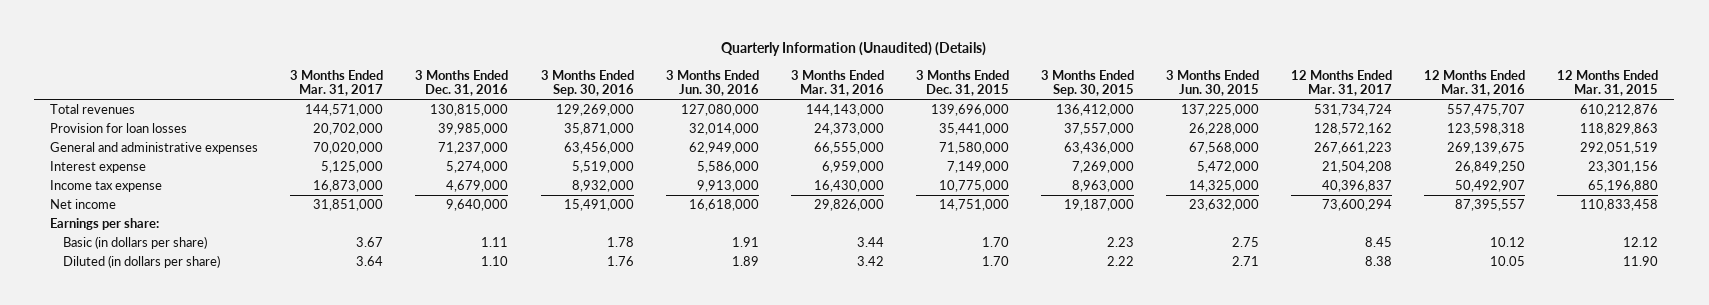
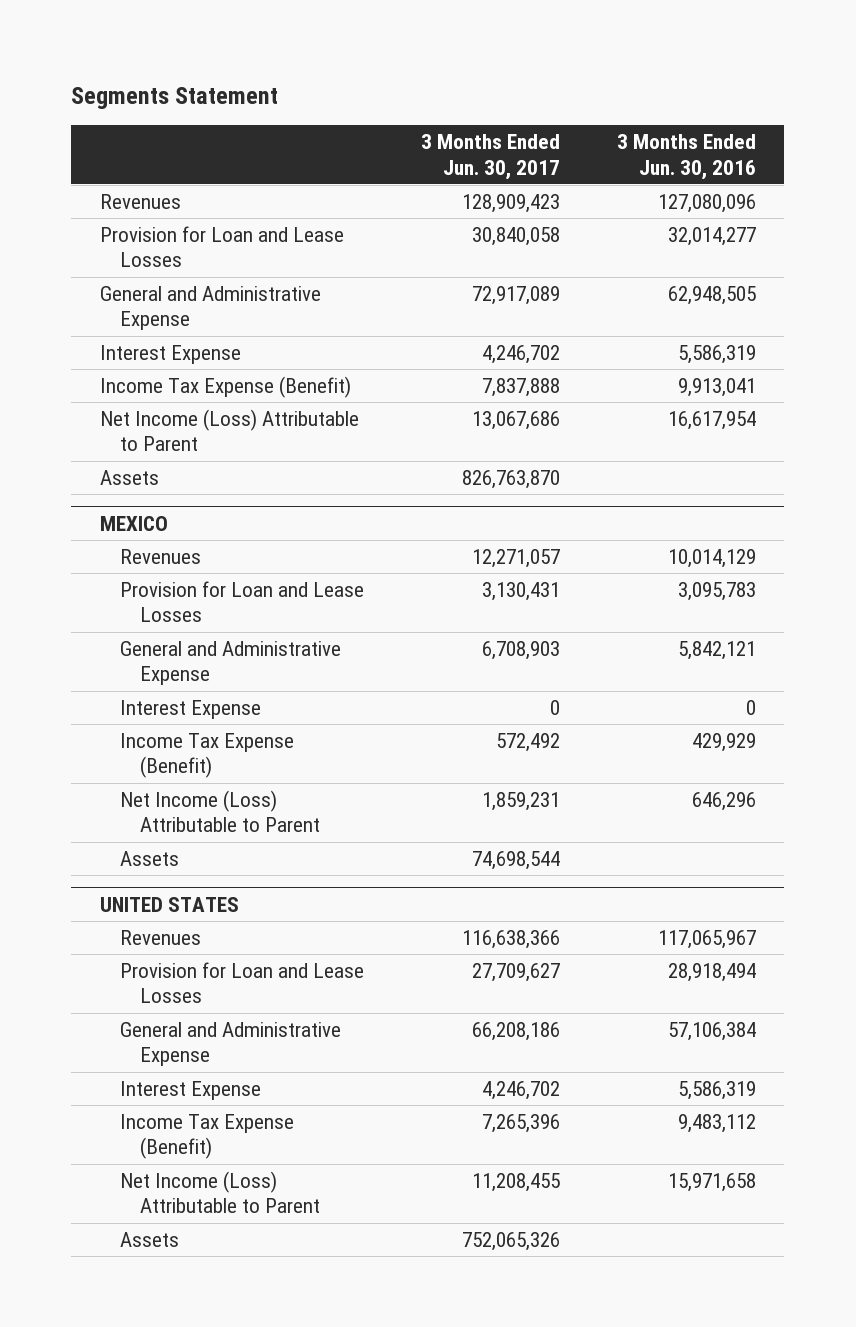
[721,42,987,57] Quarterly Information (Unaudited) (Details) -> [71,86,279,109] Segments Statement
[290,69,384,97] 3 Months Ended Mar. 31, 2017 -> none
[415,69,509,97] 3 Months Ended Dec. 31, 2016 -> none
[540,69,634,97] 3 Months Ended Sep. 30, 2016 -> none
[790,69,884,97] 3 Months Ended Mar. 31, 2016 -> none
[915,69,1009,97] 3 Months Ended Dec. 31, 2015 -> none
[1040,69,1134,97] 3 Months Ended Sep. 30, 2015 -> none
[1165,69,1259,97] 3 Months Ended Jun. 30, 2015 -> none
[1291,69,1393,97] 12 Months Ended Mar. 31, 2017 -> none
[1424,69,1526,97] 12 Months Ended Mar. 31, 2016 -> none
[1557,69,1659,97] 12 Months Ended Mar. 31, 2015 -> none
none -> [420,134,560,180] 3 Months Ended Jun. 30, 2017
[50,217,160,230] Earnings per share: -> none
[62,235,207,249] Basic (in dollars per share) -> none
[62,254,220,268] Diluted (in dollars per share) -> none
[50,103,136,114] Total revenues -> [99,194,181,210] Revenues
[680,103,759,116] 127,080,000 -> [657,194,756,214] 127,080,096
[50,122,188,133] Provision for loan losses -> [99,226,344,268] Provision for Loan and Lease Losses
[688,122,759,135] 32,014,000 -> [667,227,756,247] 32,014,277
[50,141,259,154] General and administrative expenses -> [99,286,321,331] General and Administrative Expense
[688,141,759,154] 62,949,000 -> [667,286,756,306] 62,948,505
[50,160,147,173] Interest expense -> [99,345,241,365] Interest Expense
[696,160,759,173] 5,586,000 -> [677,345,756,365] 5,586,319
[50,179,163,192] Income tax expense -> [99,376,351,399] Income Tax Expense (Benefit)
[696,179,759,192] 9,913,000 -> [677,378,756,398] 9,913,041
[50,198,117,209] Net income -> [99,409,359,452] Net Income (Loss) Attributable to Parent
[688,198,759,211] 16,618,000 -> [667,411,756,431] 16,617,954
none -> [99,470,159,486] Assets
none -> [99,515,168,531] MEXICO
none -> [119,549,201,565] Revenues
none -> [119,581,364,623] Provision for Loan and Lease Losses
none -> [119,641,341,686] General and Administrative Expense
none -> [119,700,261,720] Interest Expense
none -> [119,733,294,779] Income Tax Expense (Benefit)
none -> [119,790,320,833] Net Income (Loss) Attributable to Parent
none -> [119,851,179,867] Assets
none -> [99,896,239,912] UNITED STATES
none -> [119,930,201,946] Revenues
none -> [119,962,364,1004] Provision for Loan and Lease Losses
none -> [119,1022,341,1067] General and Administrative Expense
none -> [119,1081,261,1101] Interest Expense
none -> [119,1114,294,1160] Income Tax Expense (Benefit)
none -> [119,1171,320,1214] Net Income (Loss) Attributable to Parent
none -> [119,1232,179,1248] Assets

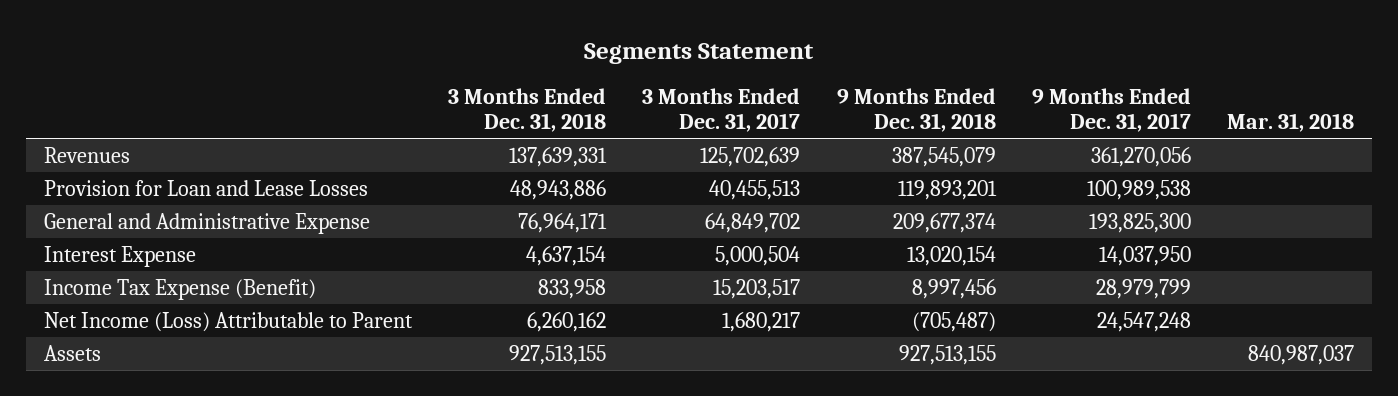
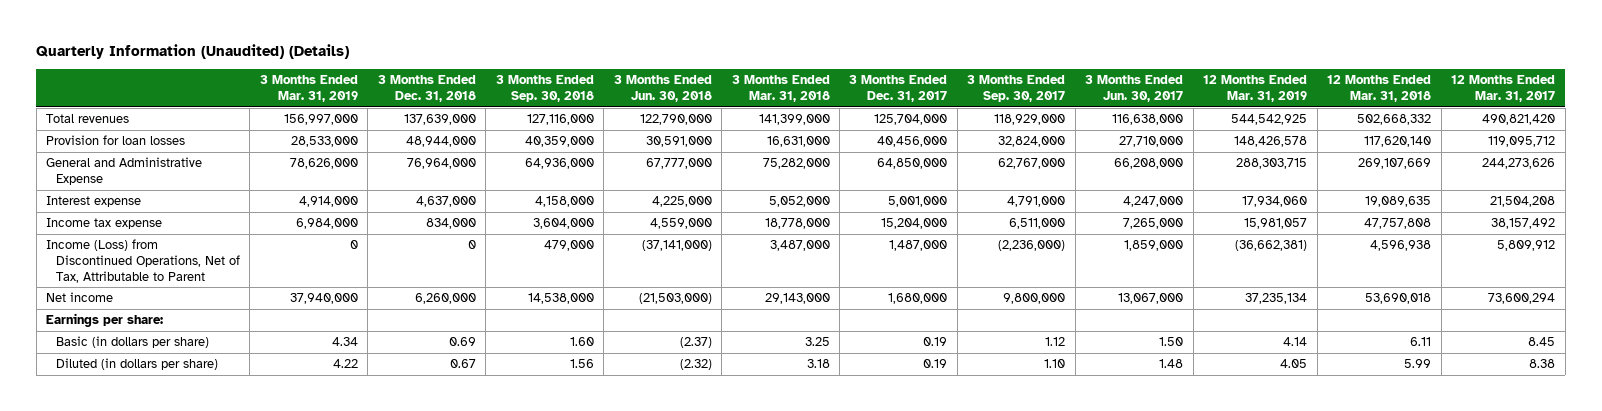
[583,42,814,64] Segments Statement -> [36,44,350,60] Quarterly Information (Unaudited) (Details)
[836,87,996,133] 9 Months Ended Dec. 31, 2018 -> none
[1031,87,1191,133] 9 Months Ended Dec. 31, 2017 -> none
[1227,113,1355,133] Mar. 31, 2018 -> none
none -> [259,75,358,102] 3 Months Ended Mar. 31, 2019
none -> [495,75,594,102] 3 Months Ended Sep. 30, 2018
none -> [613,75,712,102] 3 Months Ended Jun. 30, 2018
none -> [731,75,830,102] 3 Months Ended Mar. 31, 2018
none -> [967,75,1066,102] 3 Months Ended Sep. 30, 2017
none -> [1085,75,1184,102] 3 Months Ended Jun. 30, 2017
none -> [1203,75,1308,102] 12 Months Ended Mar. 31, 2019
none -> [1327,75,1432,102] 12 Months Ended Mar. 31, 2018
none -> [1451,75,1556,102] 12 Months Ended Mar. 31, 2017
[43,344,101,361] Assets -> none
[43,146,130,163] Revenues -> [46,114,130,124] Total revenues
[508,146,607,167] 137,639,331 -> [403,114,476,126] 137,639,000
[700,146,801,167] 125,702,639 -> [874,114,948,126] 125,704,000
[43,179,368,196] Provision for Loan and Lease Losses -> [46,135,186,146] Provision for loan losses
[509,179,606,200] 48,943,886 -> [405,136,476,148] 48,944,000
[709,179,801,200] 40,455,513 -> [877,136,948,148] 40,456,000
[517,212,607,233] 76,964,171 -> [406,158,476,170] 76,964,000
[705,212,801,233] 64,849,702 -> [877,158,948,170] 64,850,000
[43,245,196,267] Interest Expense -> [46,196,142,208] Interest expense
[525,245,606,266] 4,637,154 -> [415,196,476,208] 4,637,000
[715,245,801,266] 5,000,504 -> [888,196,948,208] 5,001,000
[43,278,316,300] Income Tax Expense (Benefit) -> [46,218,163,230] Income tax expense
[537,278,606,299] 833,958 -> [425,218,476,230] 834,000
[713,278,801,299] 15,203,517 -> [881,218,948,230] 15,204,000
none -> [46,239,240,283] Income (Loss) from Discontinued Operations, Net of Tax, Attributable to Parent
[43,311,413,332] Net Income (Loss) Attributable to Parent -> [46,292,114,303] Net income
[526,311,606,332] 6,260,162 -> [414,293,476,305] 6,260,000
[722,311,801,332] 1,680,217 -> [888,293,948,305] 1,680,000
none -> [46,313,164,328] Earnings per share:
none -> [55,336,209,349] Basic (in dollars per share)
none -> [55,358,218,371] Diluted (in dollars per share)

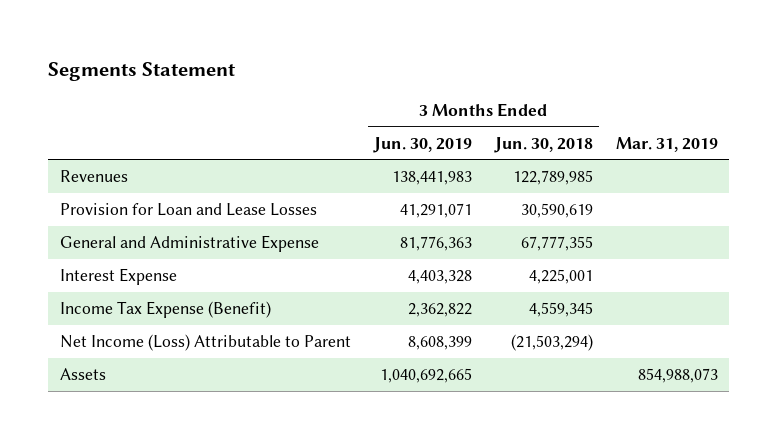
[36,44,350,60] Quarterly Information (Unaudited) (Details) -> [48,61,236,81] Segments Statement
[259,75,358,102] 3 Months Ended Mar. 31, 2019 -> none
[377,75,476,102] 3 Months Ended Dec. 31, 2018 -> none
[495,75,594,102] 3 Months Ended Sep. 30, 2018 -> none
[731,75,830,102] 3 Months Ended Mar. 31, 2018 -> none
[849,75,948,102] 3 Months Ended Dec. 31, 2017 -> none
[967,75,1066,102] 3 Months Ended Sep. 30, 2017 -> none
[1085,75,1184,102] 3 Months Ended Jun. 30, 2017 -> none
[1203,75,1308,102] 12 Months Ended Mar. 31, 2019 -> none
[1327,75,1432,102] 12 Months Ended Mar. 31, 2018 -> none
[1451,75,1556,102] 12 Months Ended Mar. 31, 2017 -> none
none -> [372,136,472,153] Jun. 30, 2019
none -> [615,136,718,152] Mar. 31, 2019
[46,239,240,283] Income (Loss) from Discontinued Operations, Net of Tax, Attributable to Parent -> none
[46,313,164,328] Earnings per share: -> none
[55,336,209,349] Basic (in dollars per share) -> none
[55,358,218,371] Diluted (in dollars per share) -> none
[46,114,130,124] Total revenues -> [59,170,128,183] Revenues
[639,114,712,126] 122,790,000 -> [512,170,593,186] 122,789,985
[46,135,186,146] Provision for loan losses -> [59,203,317,217] Provision for Loan and Lease Losses
[645,136,712,148] 30,591,000 -> [520,203,593,219] 30,590,619
[645,158,712,170] 67,777,000 -> [520,236,593,252] 67,777,355
[46,196,142,208] Interest expense -> [59,268,177,286] Interest Expense
[651,196,712,208] 4,225,000 -> [528,269,593,285] 4,225,001
[46,218,163,230] Income tax expense -> [59,301,271,319] Income Tax Expense (Benefit)
[649,218,712,230] 4,559,000 -> [528,302,593,318] 4,559,345
[46,292,114,303] Net income -> [59,334,351,352] Net Income (Loss) Attributable to Parent
[638,293,712,305] (21,503,000) -> [510,334,593,352] (21,503,294)
none -> [59,368,106,381] Assets

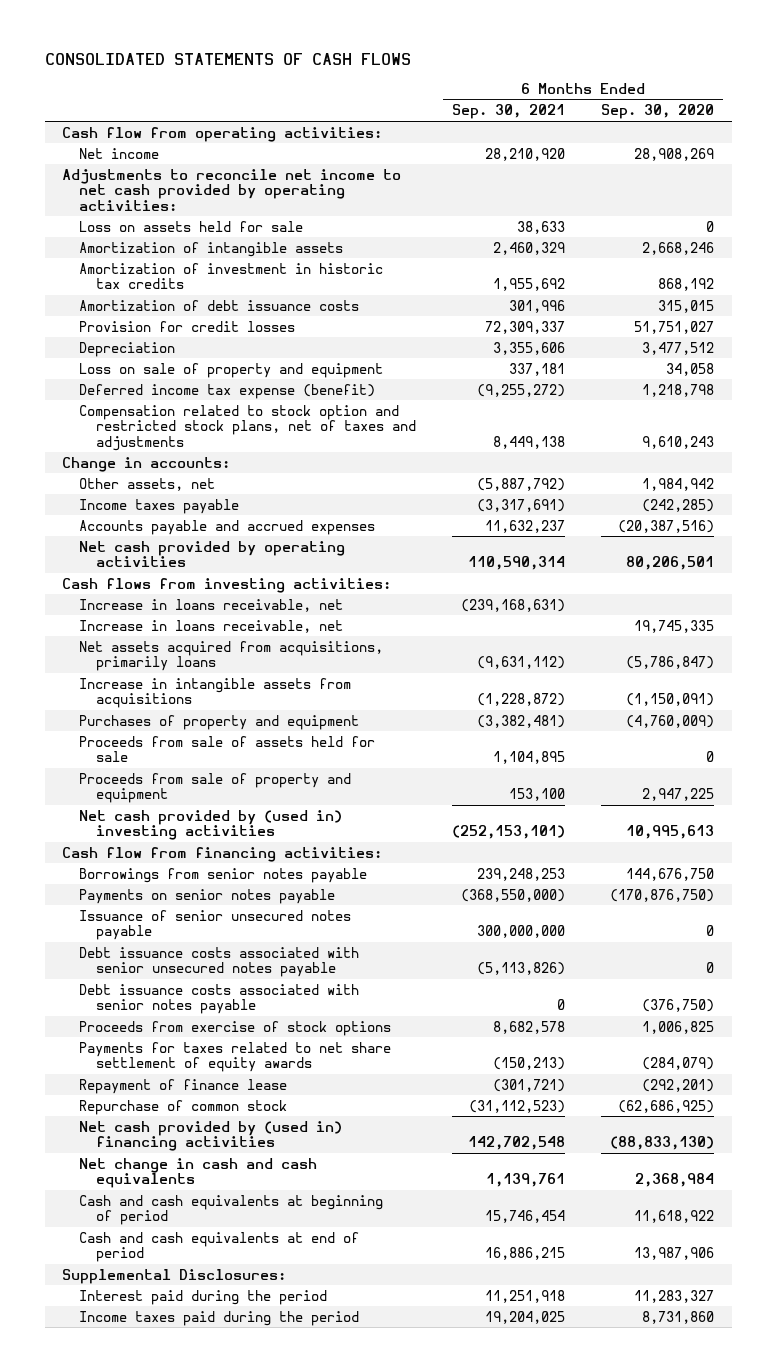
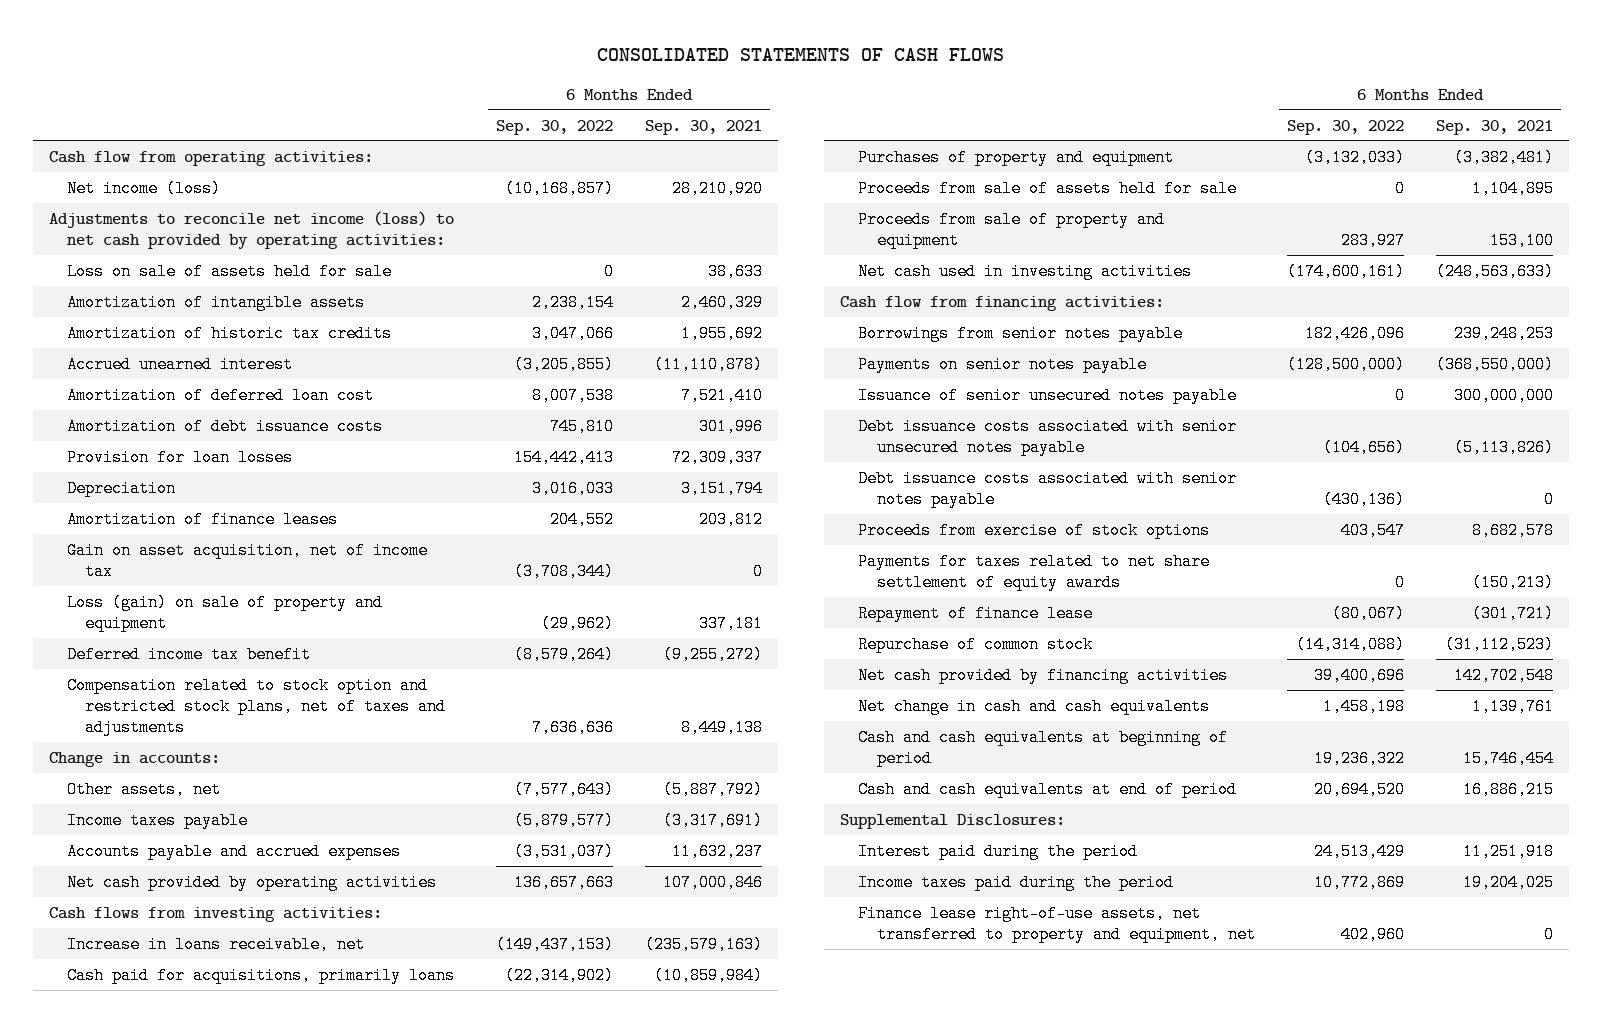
[600,104,714,120] Sep. 30, 2020 -> none
none -> [495,119,613,135] Sep. 30, 2022
[79,147,160,159] Net income -> [67,179,222,197] Net income (loss)
[62,168,402,211] Adjustments to reconcile net income to net cash provided by operating activities: -> [48,210,454,249] Adjustments to reconcile net income (loss) to net cash provided by operating activities:
[79,220,304,232] Loss on assets held for sale -> [67,262,393,280] Loss on sale of assets held for sale
[79,262,384,290] Amortization of investment in historic tax credits -> [67,324,393,342] Amortization of historic tax credits
none -> [67,355,294,373] Accrued unearned interest
none -> [67,386,375,404] Amortization of deferred loan cost
[79,320,296,332] Provision for credit losses -> [67,448,294,466] Provision for loan losses
[492,341,565,355] 3,355,606 -> [681,479,764,497] 3,151,794
none -> [67,510,339,528] Amortization of finance leases
none -> [67,541,429,580] Gain on asset acquisition, net of income tax
[79,362,384,378] Loss on sale of property and equipment -> [67,593,384,632] Loss (gain) on sale of property and equipment
[79,383,376,399] Deferred income tax expense (benefit) -> [67,645,312,663] Deferred income tax benefit
[467,556,565,571] 110,590,314 -> [663,873,764,891] 107,000,846
[79,619,344,633] Increase in loans receivable, net -> none
[79,640,384,672] Net assets acquired from acquisitions, primarily loans -> none
[79,677,352,709] Increase in intangible assets from acquisitions -> none
[460,598,565,612] (239,168,631) -> [645,935,764,953] (235,579,163)
none -> [67,966,456,984] Cash paid for acquisitions, primarily loans
[79,809,343,841] Net cash provided by (used in) investing activities -> [858,262,1193,280] Net cash used in investing activities
[451,825,565,840] (252,153,101) -> [1436,262,1555,280] (248,563,633)
[79,1120,343,1152] Net cash provided by (used in) financing activities -> [858,666,1229,684] Net cash provided by financing activities
none -> [858,904,1256,943] Finance lease right-of-use assets, net transferred to property and equipment, net

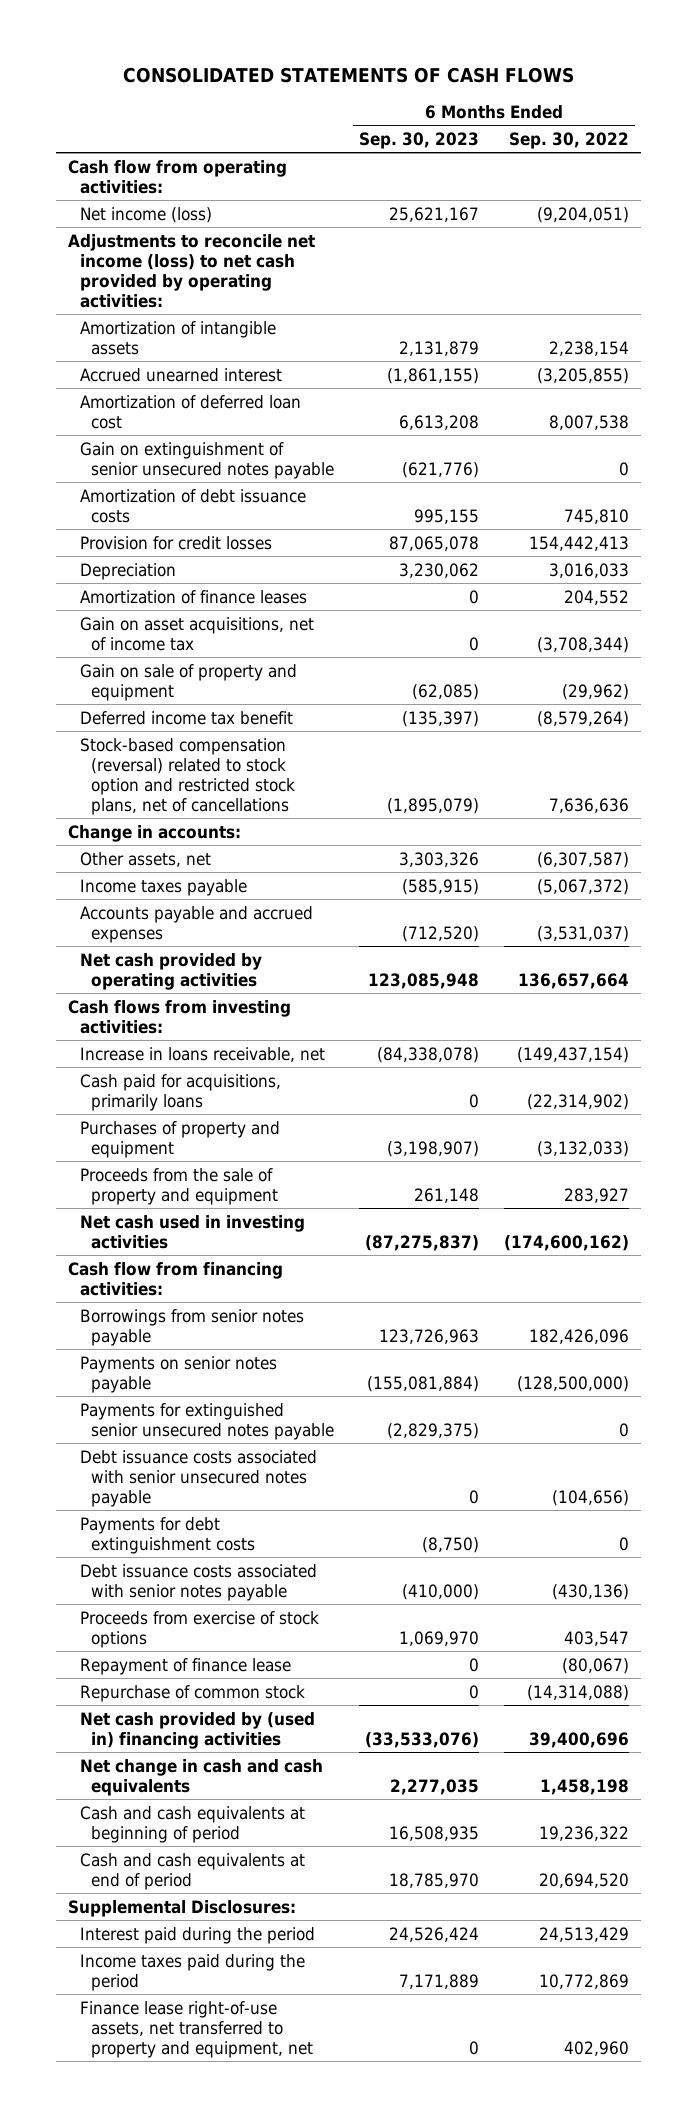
[645,119,763,135] Sep. 30, 2021 -> none
none -> [359,131,480,149] Sep. 30, 2023
[504,179,614,197] (10,168,857) -> [536,206,629,223] (9,204,051)
[67,262,393,280] Loss on sale of assets held for sale -> none
[67,324,393,342] Amortization of historic tax credits -> none
none -> [79,441,335,479] Gain on extinguishment of senior unsecured notes payable
[67,448,294,466] Provision for loan losses -> [79,535,272,550] Provision for credit losses
[67,541,429,580] Gain on asset acquisition, net of income tax -> [79,616,314,651] Gain on asset acquisitions, net of income tax
[67,593,384,632] Loss (gain) on sale of property and equipment -> [79,663,297,701] Gain on sale of property and equipment
[67,676,447,736] Compensation related to stock option and restricted stock plans, net of taxes and adjustments -> [79,737,296,815] Stock-based compensation (reversal) related to stock option and restricted stock plans, net of cancellations
[513,780,614,798] (7,577,643) -> [536,851,629,868] (6,307,587)
[513,811,614,829] (5,879,577) -> [536,878,629,895] (5,067,372)
[513,873,614,891] 136,657,663 -> [517,972,629,989] 136,657,664
[495,935,614,953] (149,437,153) -> [516,1046,629,1063] (149,437,154)
[858,179,1238,197] Proceeds from sale of assets held for sale -> none
[858,210,1166,249] Proceeds from sale of property and equipment -> [79,1167,279,1205] Proceeds from the sale of property and equipment
[1286,262,1405,280] (174,600,161) -> [503,1234,629,1251] (174,600,162)
[858,386,1238,404] Issuance of senior unsecured notes payable -> none
none -> [79,1402,335,1440] Payments for extinguished senior unsecured notes payable
none -> [79,1516,256,1554] Payments for debt extinguishment costs
[858,552,1211,591] Payments for taxes related to net share settlement of equity awards -> none
[858,666,1229,684] Net cash provided by financing activities -> [79,1711,315,1749] Net cash provided by (used in) financing activities

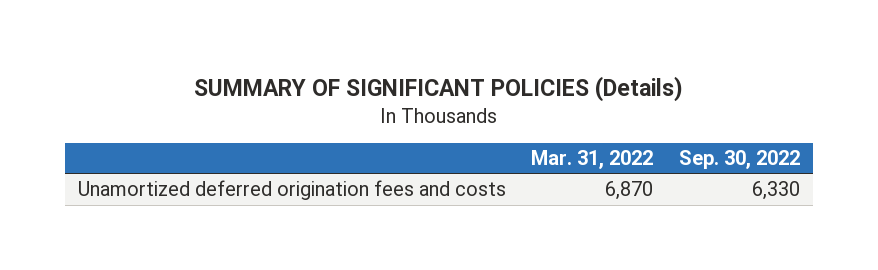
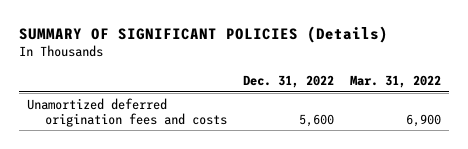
[678,149,800,169] Sep. 30, 2022 -> none
none -> [242,74,334,88] Dec. 31, 2022
[605,181,654,201] 6,870 -> [405,113,441,127] 6,900

